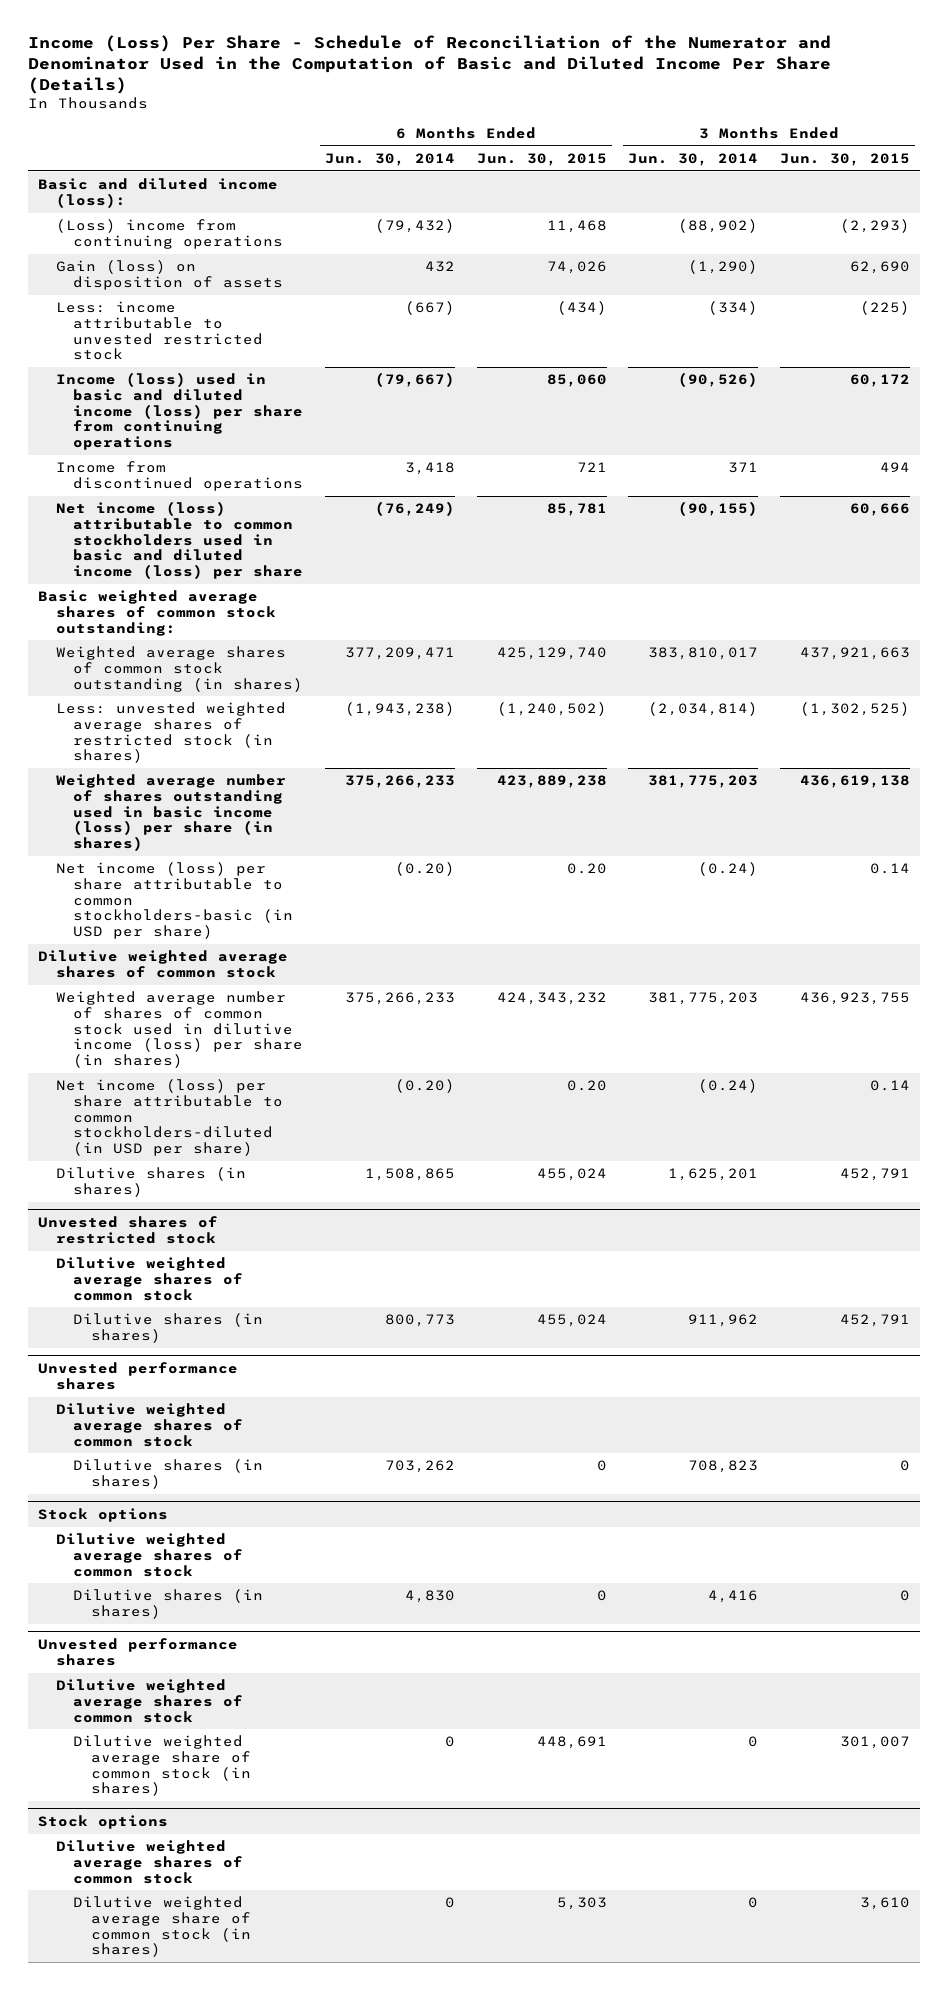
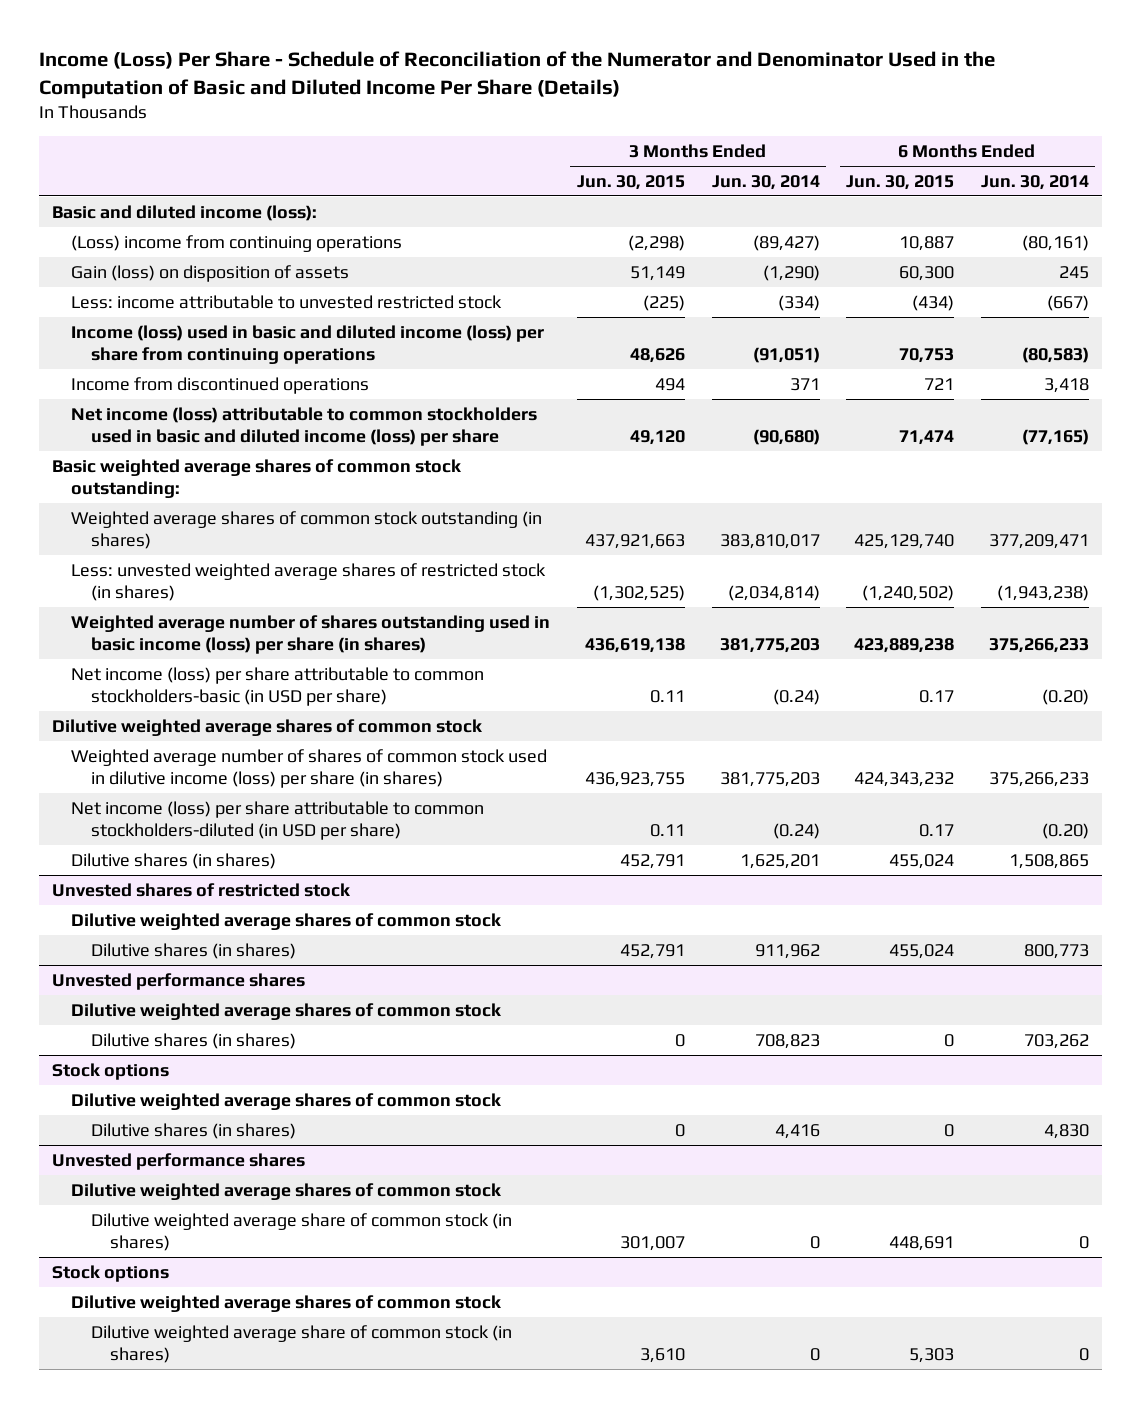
[374,219,455,234] (79,432) -> [1021,234,1089,251] (80,161)
[546,220,607,234] 11,468 -> [899,235,955,251] 10,887
[678,219,759,234] (88,902) -> [752,234,820,251] (89,427)
[839,219,910,234] (2,293) -> [627,234,685,251] (2,298)
[424,261,455,273] 432 -> [1058,265,1089,279] 245
[546,261,607,275] 74,026 -> [899,265,955,281] 60,300
[849,261,910,275] 62,690 -> [629,265,685,281] 51,149
[374,372,455,388] (79,667) -> [1021,346,1089,363] (80,583)
[546,374,607,388] 85,060 -> [899,347,955,363] 70,753
[678,372,759,388] (90,526) -> [752,346,820,363] (91,051)
[849,374,910,388] 60,172 -> [629,347,685,363] 48,626
[374,501,455,517] (76,249) -> [1021,428,1089,445] (77,165)
[546,503,607,517] 85,781 -> [899,429,955,445] 71,474
[678,501,759,517] (90,155) -> [752,428,820,445] (90,680)
[849,503,910,517] 60,666 -> [629,429,685,445] 49,120
[566,863,607,875] 0.20 -> [919,689,955,703] 0.17
[869,863,910,875] 0.14 -> [649,689,685,703] 0.11
[566,1080,607,1092] 0.20 -> [919,823,955,837] 0.17
[869,1080,910,1092] 0.14 -> [649,823,685,837] 0.11

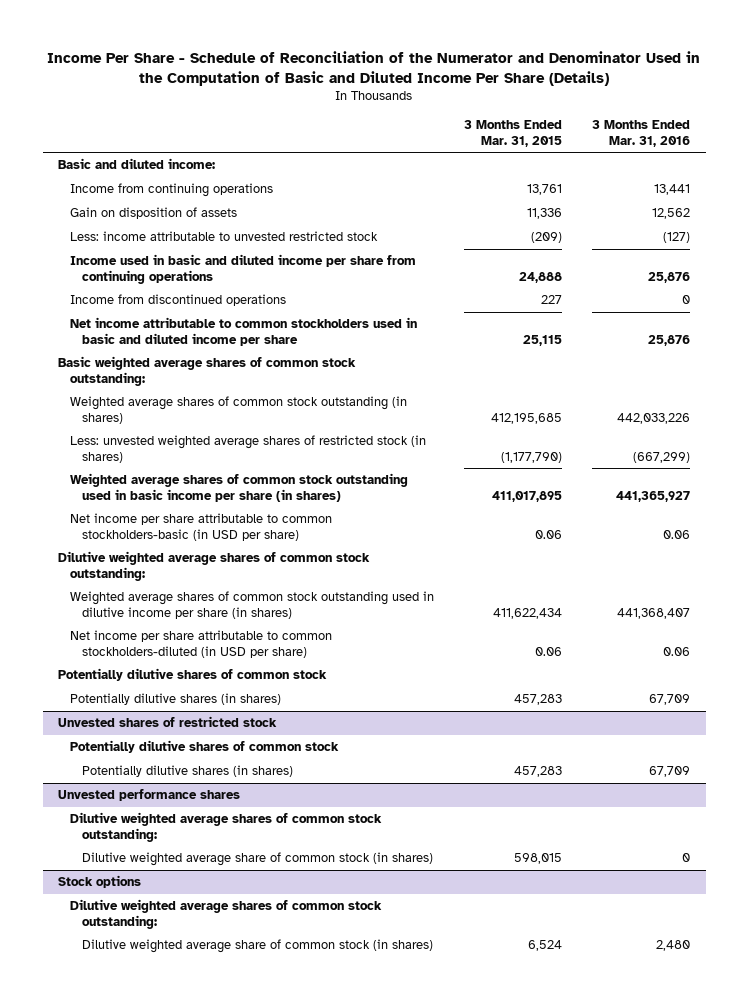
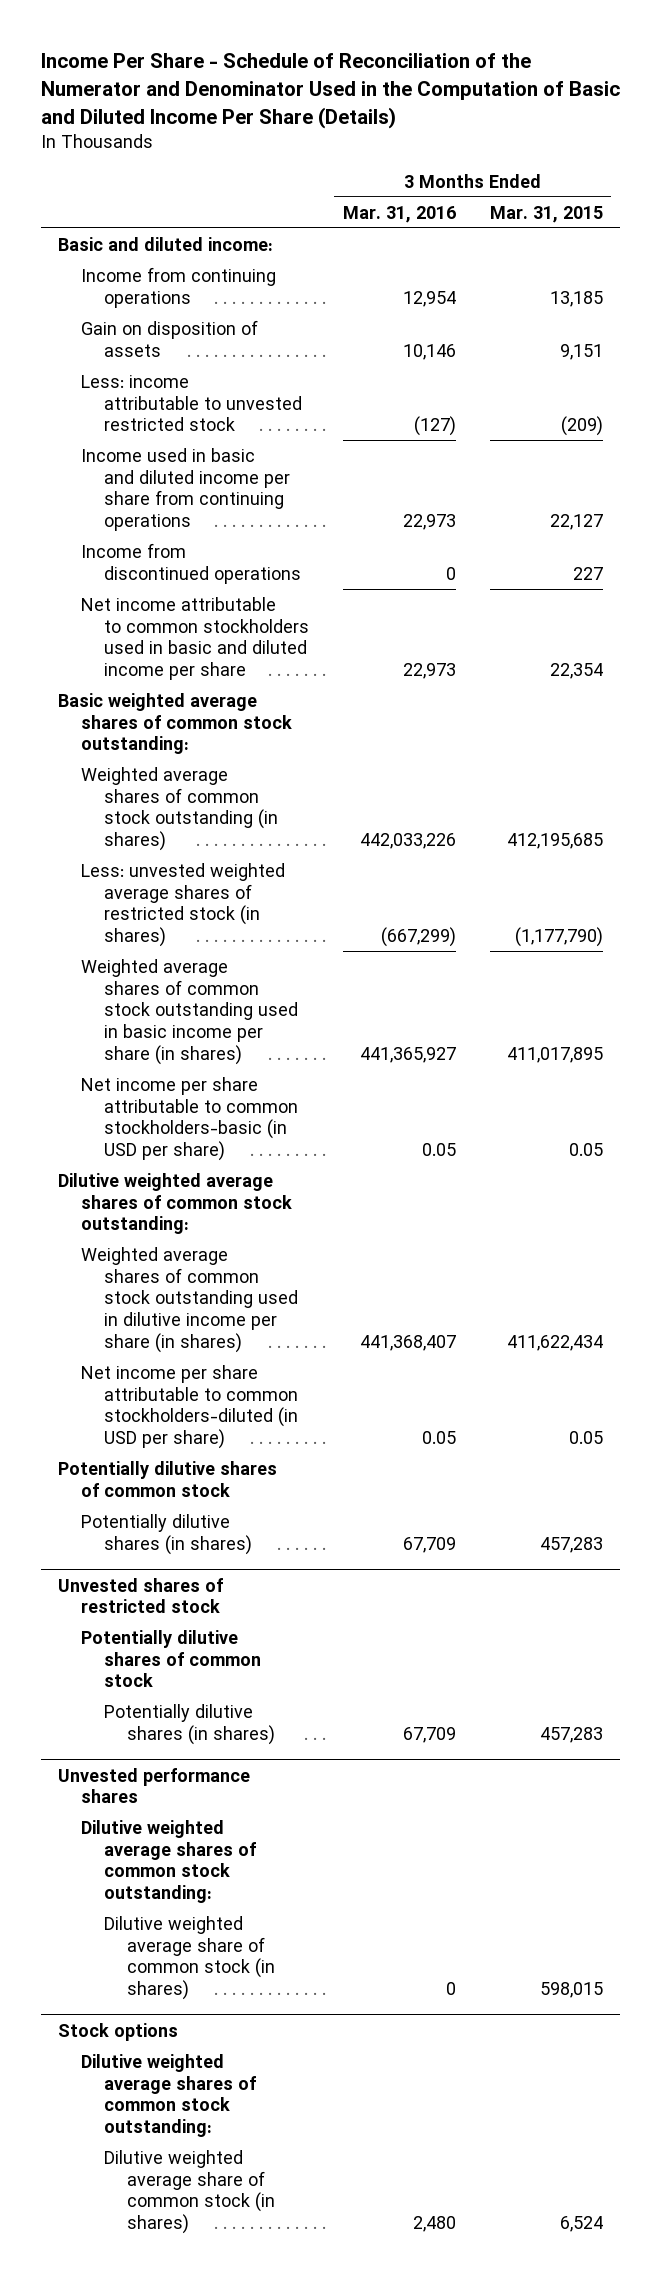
[527,184,563,196] 13,761 -> [549,290,603,307] 13,185
[654,184,691,196] 13,441 -> [402,290,456,307] 12,954
[527,208,563,220] 11,336 -> [559,343,603,360] 9,151
[652,208,691,220] 12,562 -> [402,343,456,360] 10,146
[519,271,563,283] 24,888 -> [549,514,603,531] 22,127
[648,271,691,283] 25,876 -> [402,514,456,531] 22,973
[523,334,563,346] 25,115 -> [549,663,603,680] 22,354
[648,334,691,346] 25,876 -> [402,663,456,680] 22,973
[535,529,563,539] 0.06 -> [568,1143,603,1157] 0.05
[663,529,691,539] 0.06 -> [421,1143,456,1157] 0.05
[535,646,563,656] 0.06 -> [568,1431,603,1445] 0.05
[663,646,691,656] 0.06 -> [421,1431,456,1445] 0.05

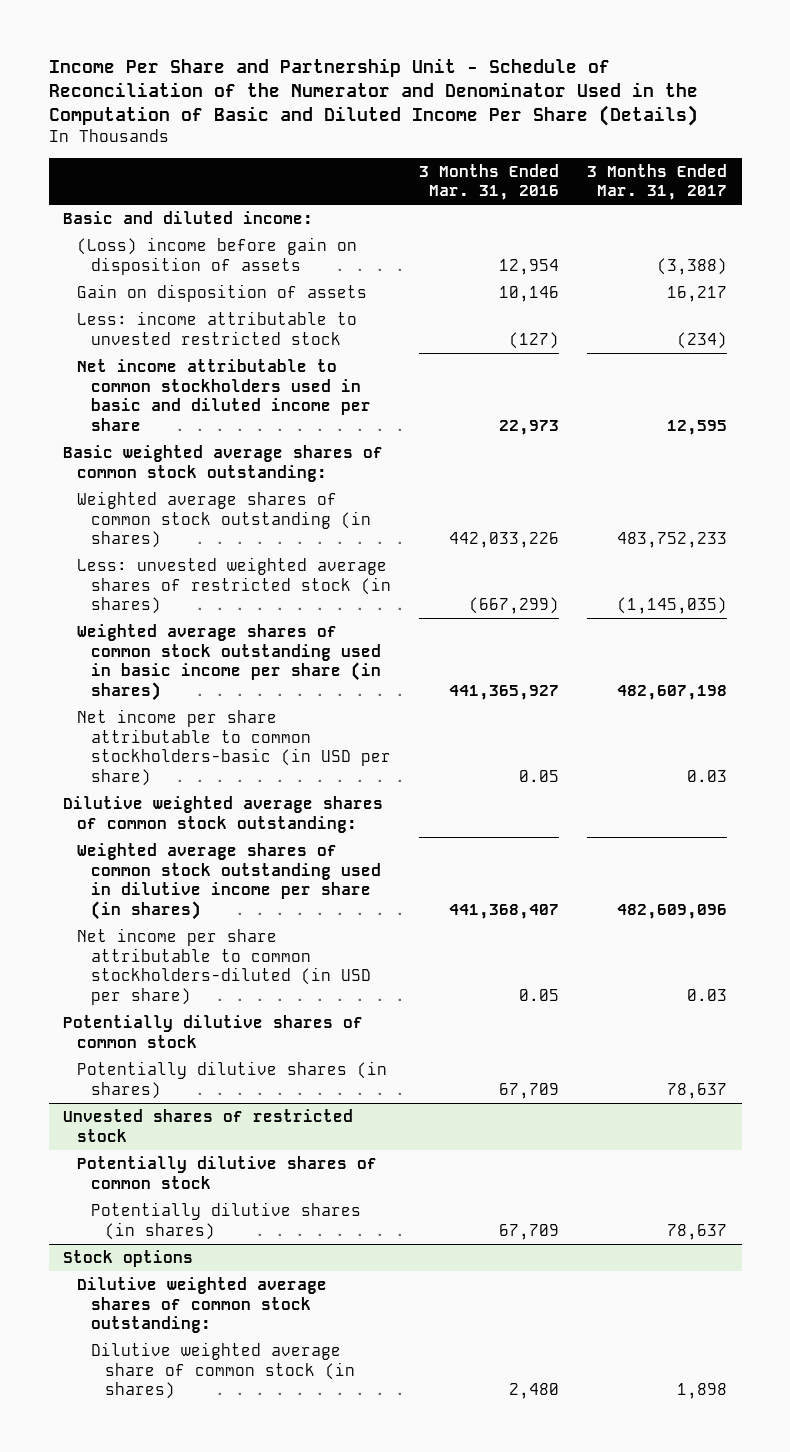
[40,53,620,130] Income Per Share - Schedule of Reconciliation of the Numerator and Denominator Used in the Computation of Basic and Diluted Income Per Share (Details) -> [48,57,698,127] Income Per Share and Partnership Unit - Schedule of Reconciliation of the Numerator and Denominator Used in the Computation of Basic and Diluted Income Per Share (Details)
[489,205,603,223] Mar. 31, 2015 -> none
none -> [587,163,728,201] 3 Months Ended Mar. 31, 2017
[80,266,276,308] Income from continuing operations -> [76,236,357,275] (Loss) income before gain on disposition of assets
[80,447,290,532] Income used in basic and diluted income per share from continuing operations -> none
[80,542,301,584] Income from discontinued operations -> none
[57,1767,250,1804] Unvested performance shares -> none
[80,1819,256,1904] Dilutive weighted average shares of common stock outstanding: -> none
[103,1915,275,2001] Dilutive weighted average share of common stock (in shares) -> none

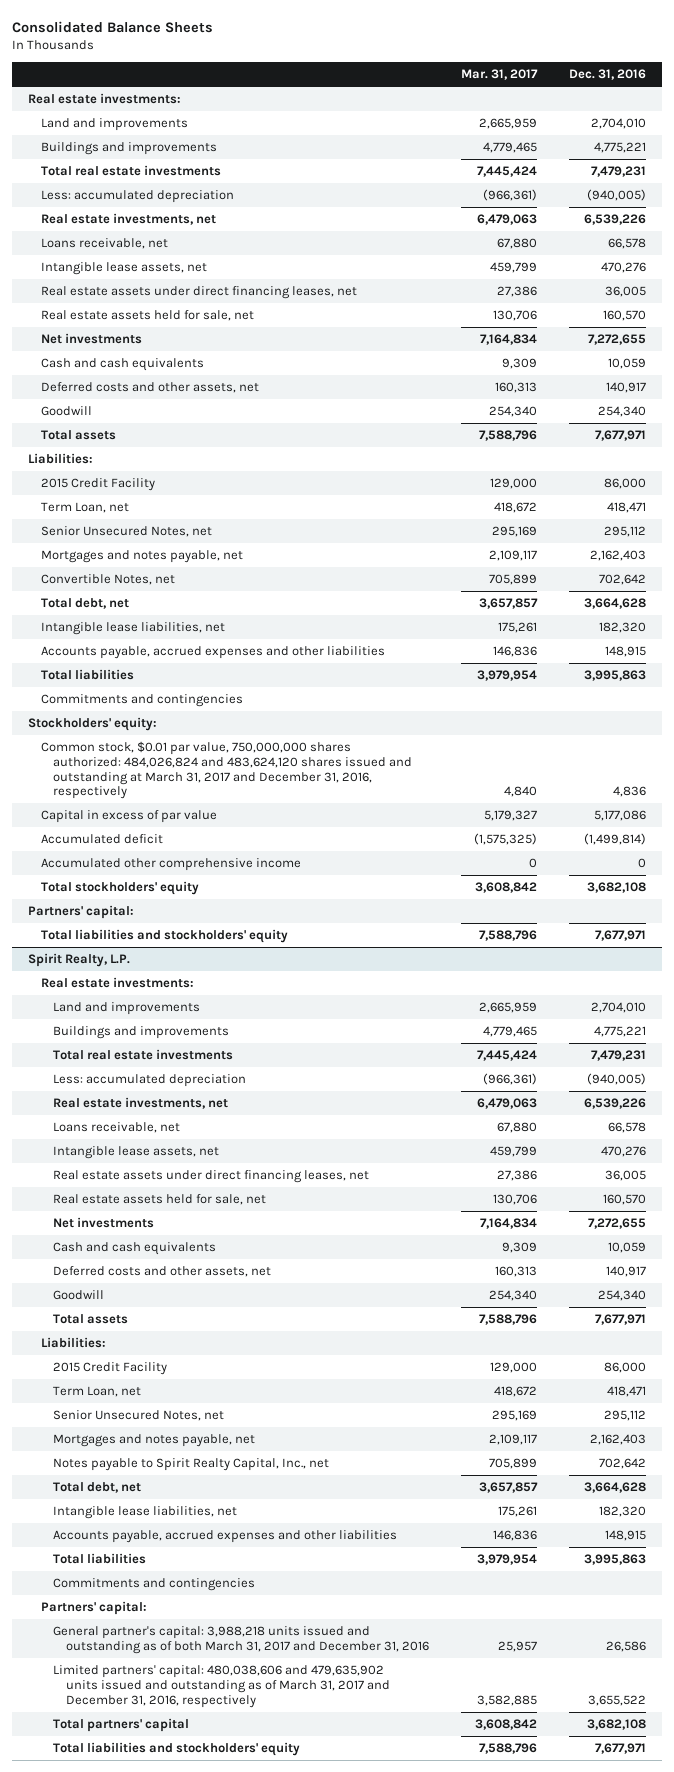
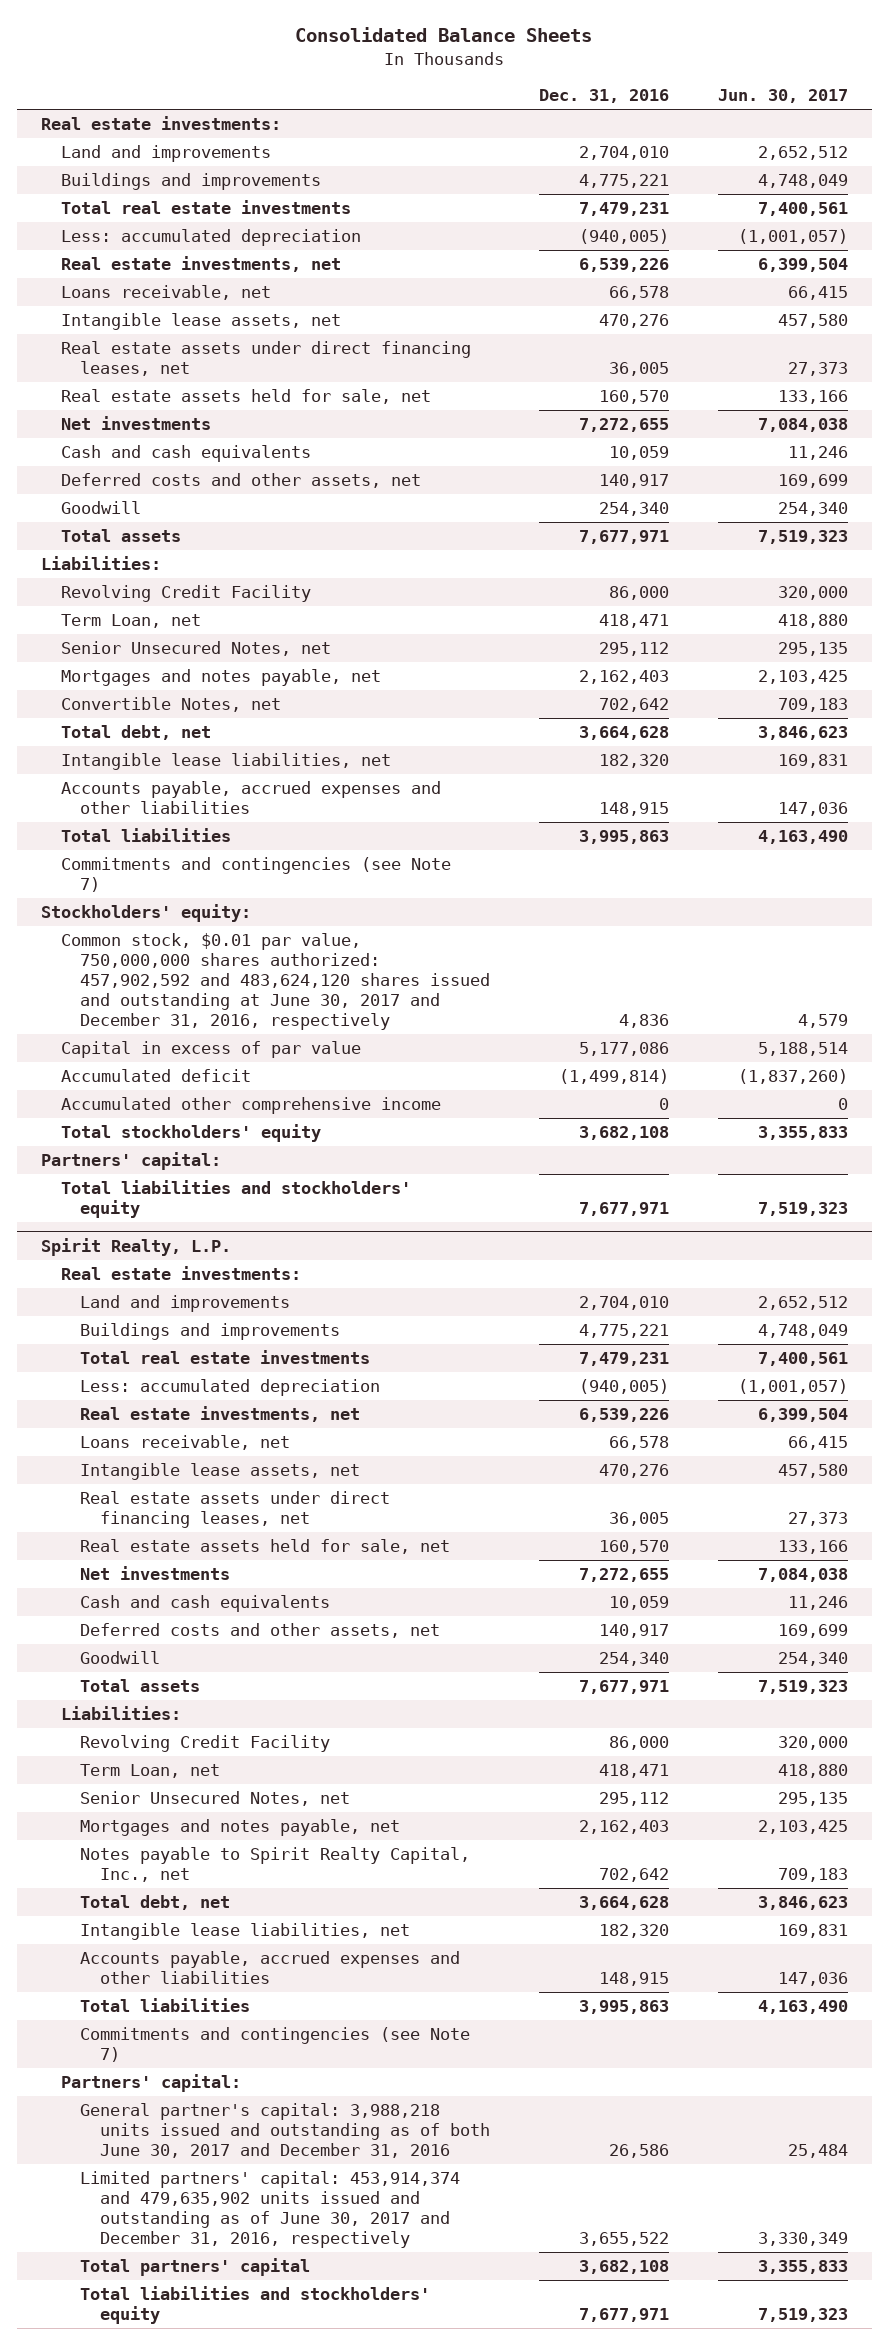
[460,69,538,81] Mar. 31, 2017 -> none
none -> [717,89,848,104] Jun. 30, 2017
[40,478,155,492] 2015 Credit Facility -> [60,585,311,603] Revolving Credit Facility
[40,694,243,708] Commitments and contingencies -> [60,857,451,892] Commitments and contingencies (see Note 7)
[40,741,413,800] Common stock, $0.01 par value, 750,000,000 shares authorized: 484,026,824 and 483,624,120 shares issued and outstanding at March 31, 2017 and December 31, 2016, respectively -> [60,933,491,1030] Common stock, $0.01 par value, 750,000,000 shares authorized: 457,902,592 and 483,624,120 shares issued and outstanding at June 30, 2017 and December 31, 2016, respectively
[53,1362,168,1376] 2015 Credit Facility -> [80,1735,331,1753] Revolving Credit Facility
[53,1578,256,1592] Commitments and contingencies -> [80,2027,471,2062] Commitments and contingencies (see Note 7)
[53,1626,429,1654] General partner's capital: 3,988,218 units issued and outstanding as of both March 31, 2017 and December 31, 2016 -> [80,2103,490,2158] General partner's capital: 3,988,218 units issued and outstanding as of both June 30, 2017 and December 31, 2016
[53,1665,390,1708] Limited partners' capital: 480,038,606 and 479,635,902 units issued and outstanding as of March 31, 2017 and December 31, 2016, respectively -> [80,2171,461,2248] Limited partners' capital: 453,914,374 and 479,635,902 units issued and outstanding as of June 30, 2017 and December 31, 2016, respectively

